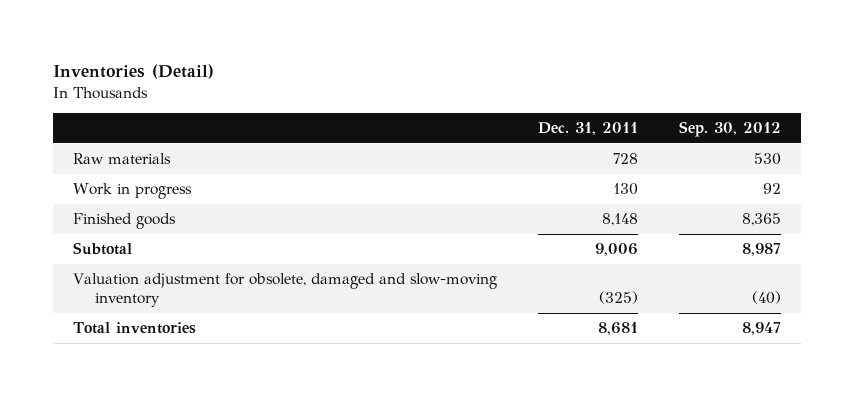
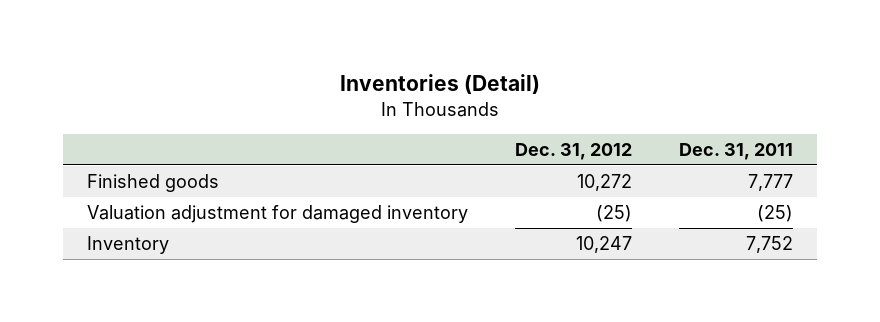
[678,121,781,138] Sep. 30, 2012 -> none
none -> [514,143,632,161] Dec. 31, 2012
[73,153,172,165] Raw materials -> none
[73,183,193,200] Work in progress -> none
[73,242,133,256] Subtotal -> none
[73,322,197,335] Total inventories -> none
[602,213,639,227] 8,148 -> [748,174,794,192] 7,777
[73,273,498,308] Valuation adjustment for obsolete, damaged and slow-moving inventory -> [86,205,468,224] Valuation adjustment for damaged inventory
[599,291,639,305] (325) -> [757,205,794,223] (25)
none -> [86,236,169,255] Inventory

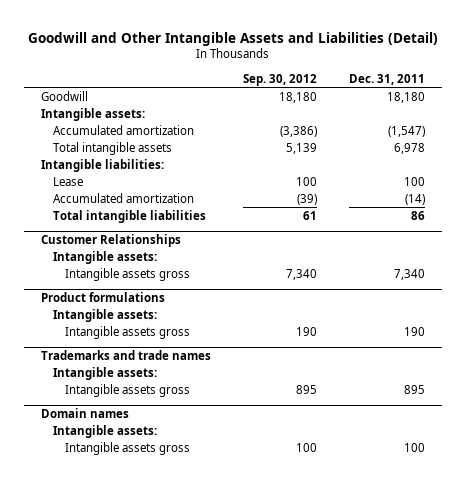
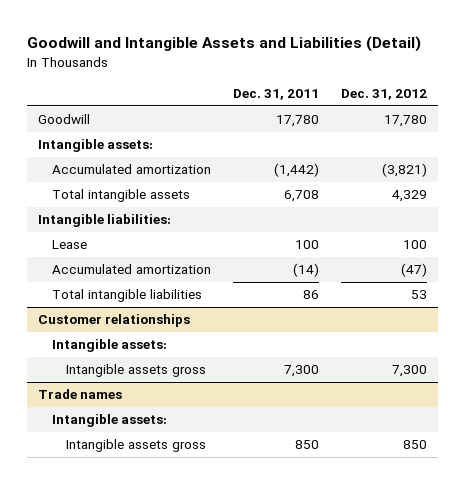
[28,31,439,46] Goodwill and Other Intangible Assets and Liabilities (Detail) -> [27,36,422,53] Goodwill and Intangible Assets and Liabilities (Detail)
[243,73,318,86] Sep. 30, 2012 -> none
none -> [341,88,428,100] Dec. 31, 2012
[387,91,426,103] 18,180 -> [276,115,320,128] 17,780
[388,125,426,137] (1,547) -> [274,163,320,178] (1,442)
[394,142,426,154] 6,978 -> [284,190,320,203] 6,708
[52,250,157,264] Intangible assets: -> none
[64,267,190,281] Intangible assets gross -> none
[40,291,165,302] Product formulations -> none
[52,308,157,322] Intangible assets: -> none
[64,325,190,339] Intangible assets gross -> none
[40,349,211,360] Trademarks and trade names -> none
[40,233,181,247] Customer Relationships -> [38,314,191,328] Customer relationships
[40,407,129,418] Domain names -> none
[404,384,426,394] 895 -> [284,365,320,378] 7,300
none -> [38,389,123,400] Trade names
[404,442,426,452] 100 -> [295,440,320,450] 850

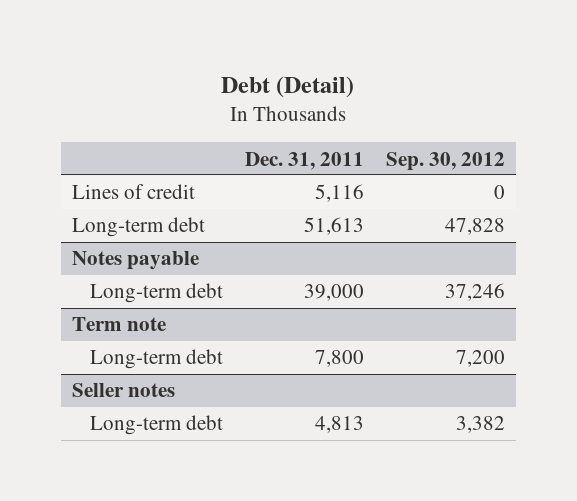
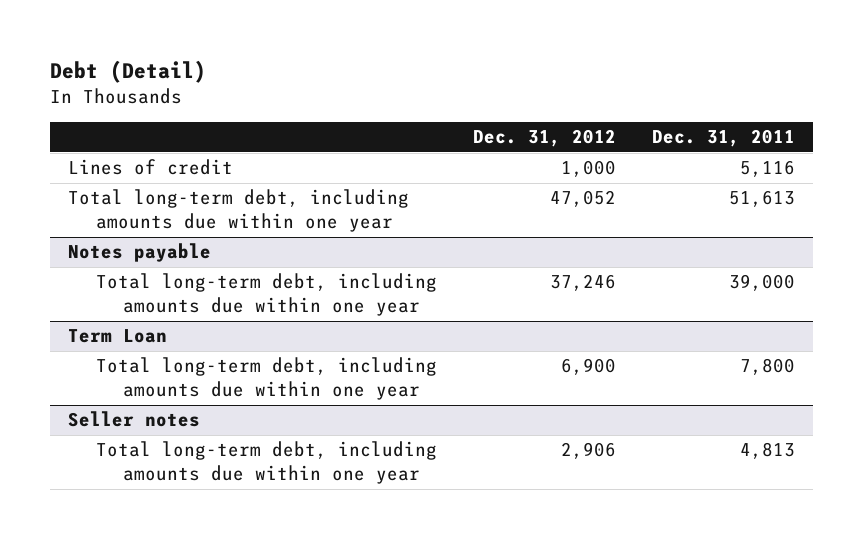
[386,151,506,171] Sep. 30, 2012 -> none
none -> [472,129,616,148] Dec. 31, 2012
[71,217,205,238] Long-term debt -> [67,189,409,233] Total long-term debt, including amounts due within one year
[71,317,166,332] Term note -> none
[90,283,224,304] Long-term debt -> [95,273,437,317] Total long-term debt, including amounts due within one year
none -> [67,329,167,344] Term Loan
[90,349,224,370] Long-term debt -> [95,357,437,401] Total long-term debt, including amounts due within one year
[90,415,224,436] Long-term debt -> [95,441,437,485] Total long-term debt, including amounts due within one year

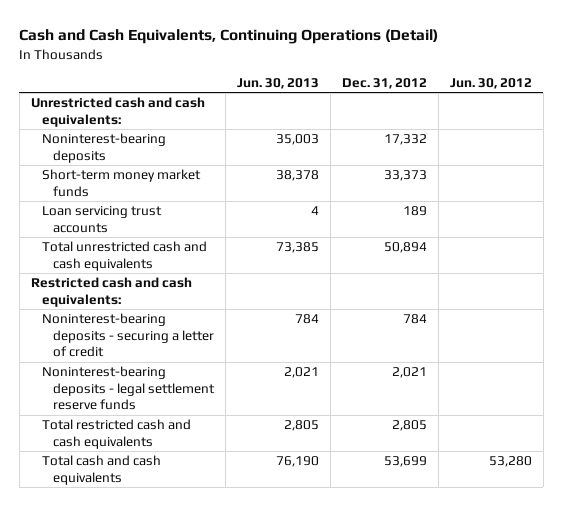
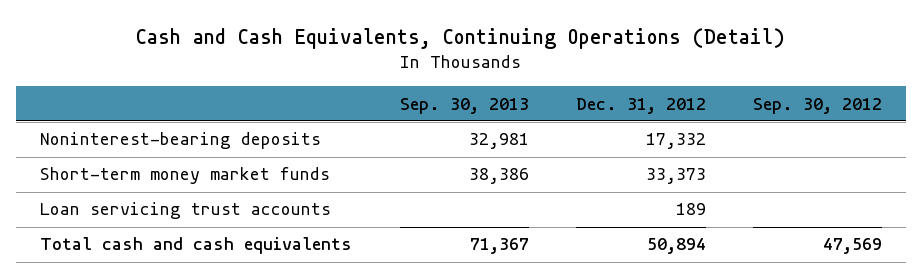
[236,77,319,89] Jun. 30, 2013 -> none
[449,77,532,89] Jun. 30, 2012 -> none
none -> [399,97,529,114] Sep. 30, 2013
none -> [753,97,883,114] Sep. 30, 2012
[30,97,205,127] Unrestricted cash and cash equivalents: -> none
[41,241,207,271] Total unrestricted cash and cash equivalents -> none
[30,277,192,307] Restricted cash and cash equivalents: -> none
[41,313,214,358] Noninterest-bearing deposits - securing a letter of credit -> none
[41,366,215,411] Noninterest-bearing deposits - legal settlement reserve funds -> none
[41,419,191,449] Total restricted cash and cash equivalents -> none
[383,456,427,468] 53,699 -> [646,238,706,255] 50,894

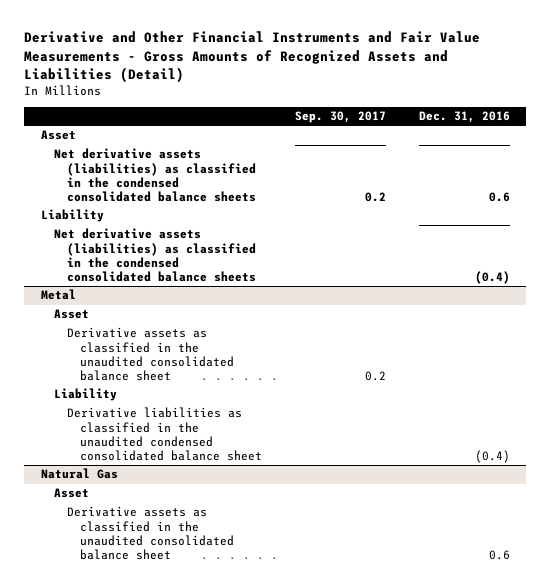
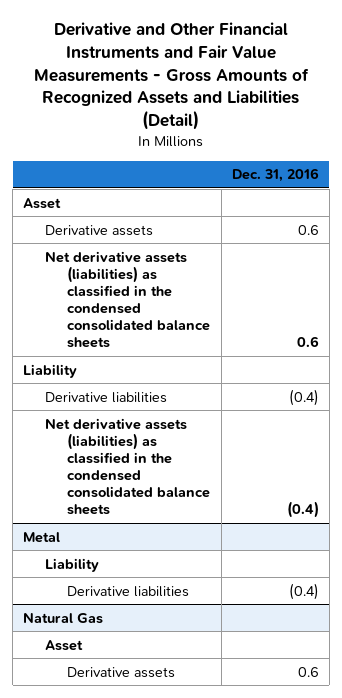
[294,110,386,123] Sep. 30, 2017 -> none
none -> [45,224,154,236] Derivative assets
none -> [45,391,168,403] Derivative liabilities
[53,309,89,320] Asset -> none
[66,327,234,382] Derivative assets as classified in the unaudited consolidated balance sheet -> none
[66,407,262,462] Derivative liabilities as classified in the unaudited condensed consolidated balance sheet -> [67,585,190,597] Derivative liabilities
[66,506,234,561] Derivative assets as classified in the unaudited consolidated balance sheet -> [67,666,176,678] Derivative assets

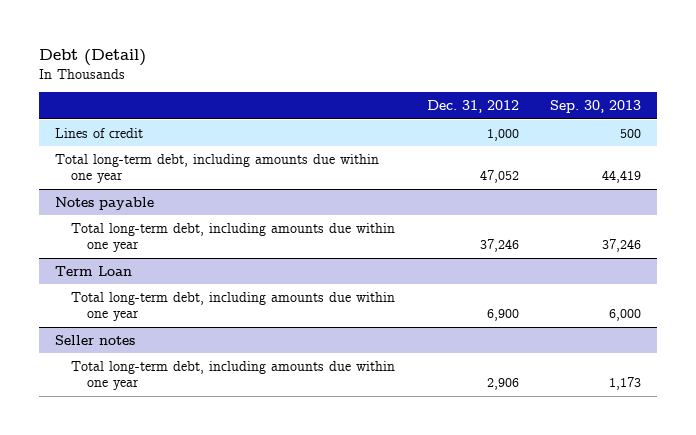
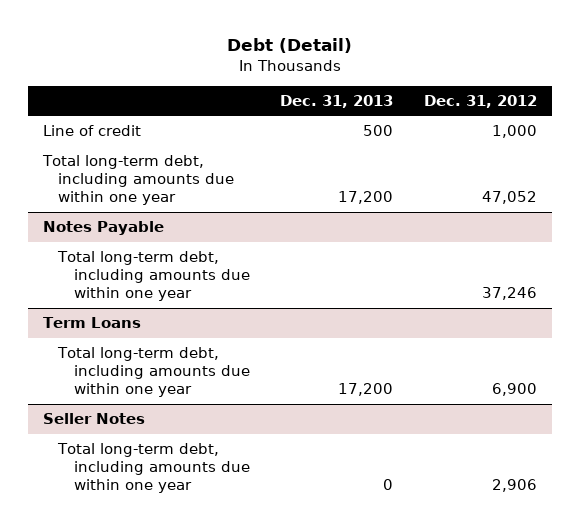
[550,100,642,114] Sep. 30, 2013 -> none
none -> [280,94,394,108] Dec. 31, 2013
[54,127,143,138] Lines of credit -> [43,125,142,137] Line of credit
[54,196,154,210] Notes payable -> [43,221,165,236] Notes Payable
[54,265,132,276] Term Loan -> [43,317,142,329] Term Loans
[54,334,135,345] Seller notes -> [43,413,146,425] Seller Notes

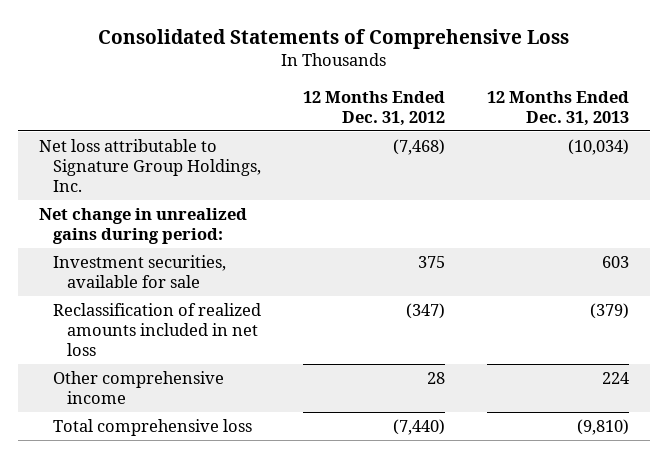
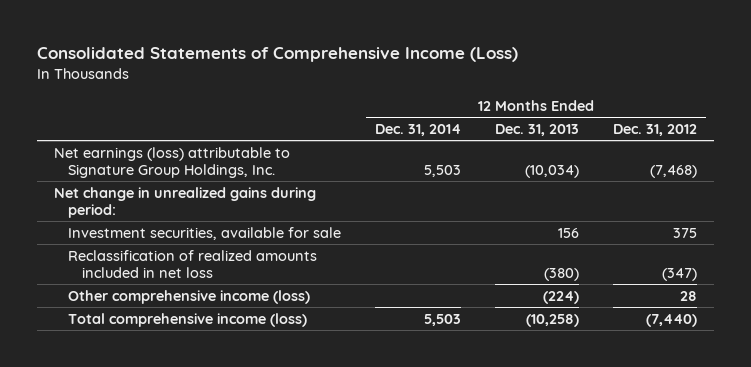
[97,28,569,49] Consolidated Statements of Comprehensive Loss -> [36,47,518,63] Consolidated Statements of Comprehensive Income (Loss)
none -> [374,123,461,136] Dec. 31, 2014
[39,138,261,193] Net loss attributable to Signature Group Holdings, Inc. -> [53,146,290,178] Net earnings (loss) attributable to Signature Group Holdings, Inc.
[601,255,629,268] 603 -> [558,227,580,238] 156
[589,302,629,319] (379) -> [544,267,580,281] (380)
[52,370,224,405] Other comprehensive income -> [67,289,310,304] Other comprehensive income (loss)
[601,371,629,384] 224 -> [543,290,580,304] (224)
[52,418,252,436] Total comprehensive loss -> [67,312,307,327] Total comprehensive income (loss)
[576,418,629,435] (9,810) -> [526,313,580,327] (10,258)

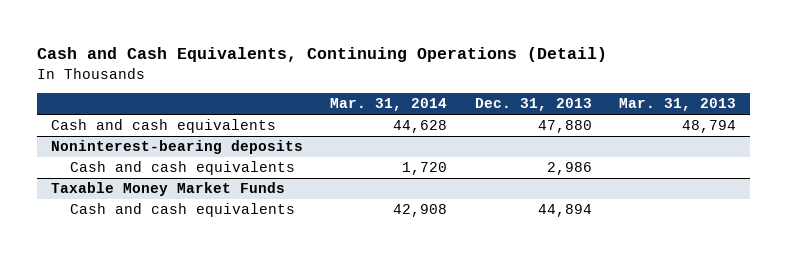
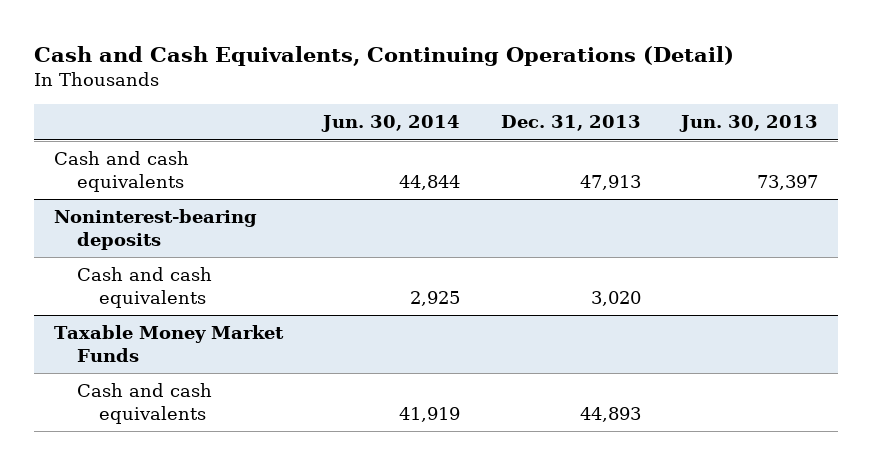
[330,98,448,112] Mar. 31, 2014 -> none
[619,98,737,112] Mar. 31, 2013 -> none
none -> [321,115,461,133] Jun. 30, 2014
none -> [679,115,819,133] Jun. 30, 2013
[537,120,592,134] 47,880 -> [579,174,641,190] 47,913
[546,162,592,176] 2,986 -> [590,290,641,306] 3,020
[537,204,592,218] 44,894 -> [579,406,641,422] 44,893

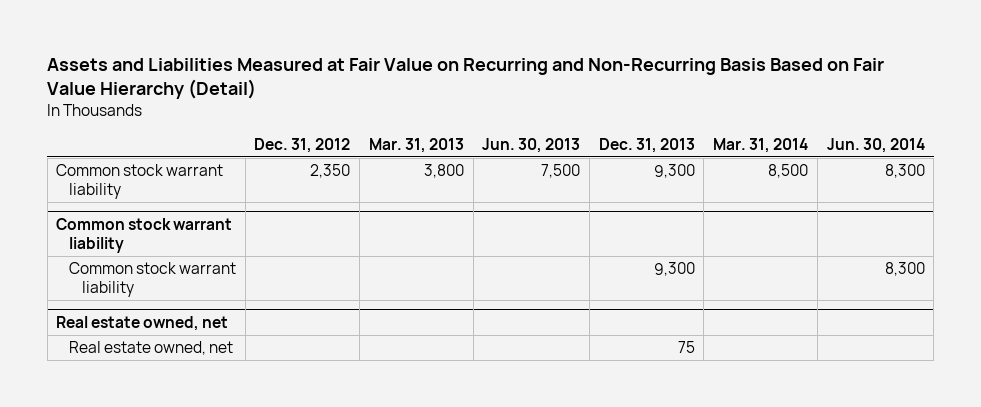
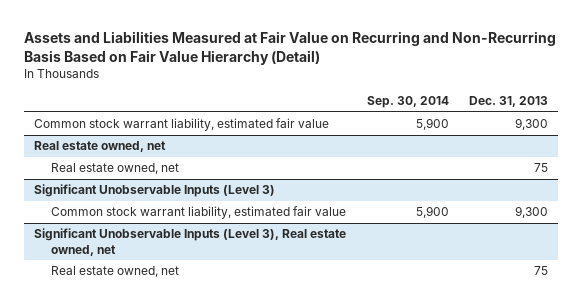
[254,137,351,153] Dec. 31, 2012 -> none
[368,137,464,153] Mar. 31, 2013 -> none
[482,137,581,153] Jun. 30, 2013 -> none
[713,137,809,153] Mar. 31, 2014 -> none
[826,137,925,153] Jun. 30, 2014 -> none
none -> [366,96,449,109] Sep. 30, 2014
[56,217,233,253] Common stock warrant liability -> none
[69,262,237,298] Common stock warrant liability -> none
[56,164,224,200] Common stock warrant liability -> [34,118,330,132] Common stock warrant liability, estimated fair value
none -> [34,184,276,198] Significant Unobservable Inputs (Level 3)
none -> [50,206,346,220] Common stock warrant liability, estimated fair value
none -> [34,228,347,256] Significant Unobservable Inputs (Level 3), Real estate owned, net
none -> [50,266,179,278] Real estate owned, net

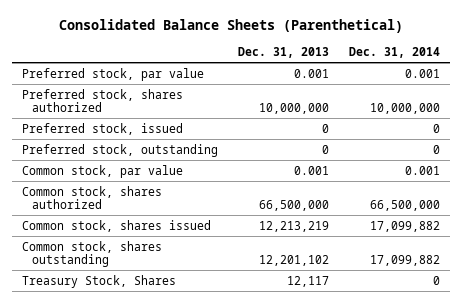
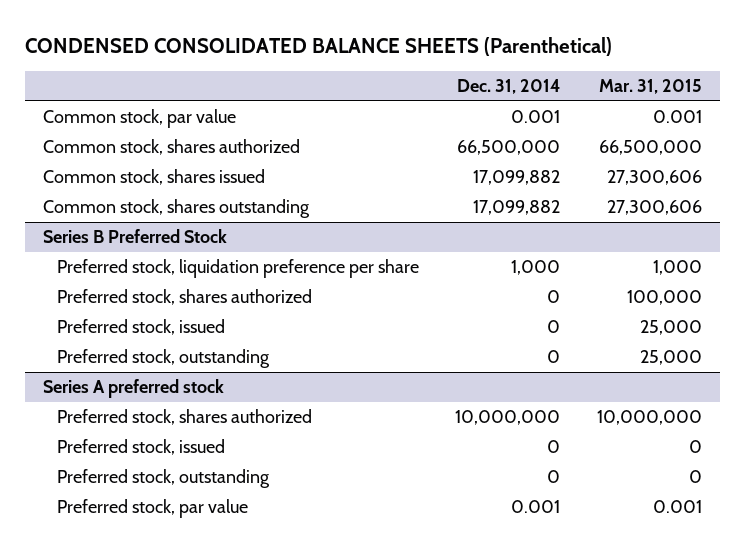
[58,18,403,33] Consolidated Balance Sheets (Parenthetical) -> [25,37,613,57] CONDENSED CONSOLIDATED BALANCE SHEETS (Parenthetical)
[237,47,329,59] Dec. 31, 2013 -> none
none -> [598,79,702,95] Mar. 31, 2015
[21,67,204,81] Preferred stock, par value -> none
[21,88,183,113] Preferred stock, shares authorized -> none
[21,122,183,135] Preferred stock, issued -> none
[21,143,218,157] Preferred stock, outstanding -> none
[21,274,176,288] Treasury Stock, Shares -> none
none -> [43,229,228,244] Series B Preferred Stock
none -> [57,259,420,279] Preferred stock, liquidation preference per share
none -> [57,289,313,306] Preferred stock, shares authorized
none -> [57,319,226,336] Preferred stock, issued
none -> [57,349,271,369] Preferred stock, outstanding
none -> [43,379,225,399] Series A preferred stock
none -> [57,409,313,426] Preferred stock, shares authorized
none -> [57,439,226,456] Preferred stock, issued
none -> [57,469,271,489] Preferred stock, outstanding
none -> [57,499,249,519] Preferred stock, par value

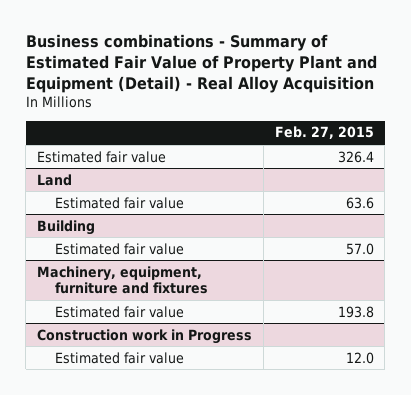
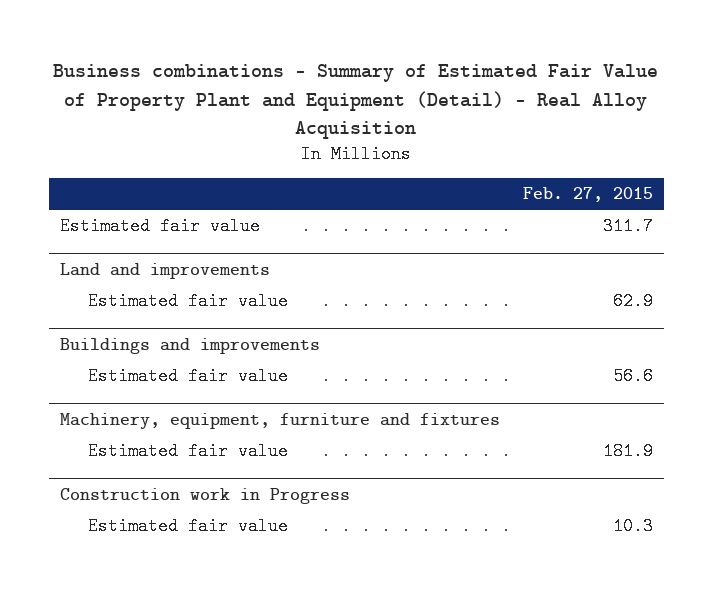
[337,150,374,163] 326.4 -> [602,217,653,236] 311.7
[37,173,73,186] Land -> [59,262,270,279] Land and improvements
[345,196,374,209] 63.6 -> [612,292,653,311] 62.9
[37,219,96,235] Building -> [59,337,320,354] Buildings and improvements
[345,242,374,255] 57.0 -> [612,367,653,386] 56.6
[337,305,374,318] 193.8 -> [602,442,653,461] 181.9
[345,351,374,364] 12.0 -> [612,517,653,536] 10.3

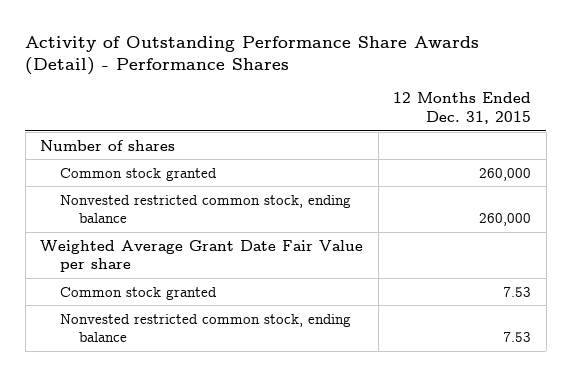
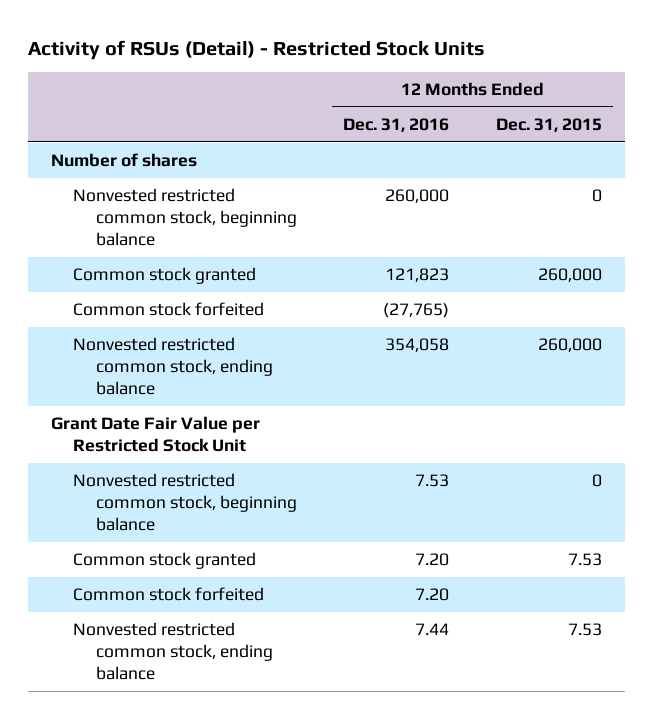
[25,35,480,76] Activity of Outstanding Performance Share Awards (Detail) - Performance Shares -> [27,39,485,60] Activity of RSUs (Detail) - Restricted Stock Units
none -> [343,117,450,132] Dec. 31, 2016
none -> [73,188,298,247] Nonvested restricted common stock, beginning balance
none -> [73,302,265,317] Common stock forfeited
[40,239,364,273] Weighted Average Grant Date Fair Value per share -> [50,416,260,453] Grant Date Fair Value per Restricted Stock Unit
none -> [73,473,298,532] Nonvested restricted common stock, beginning balance
none -> [73,587,265,602] Common stock forfeited

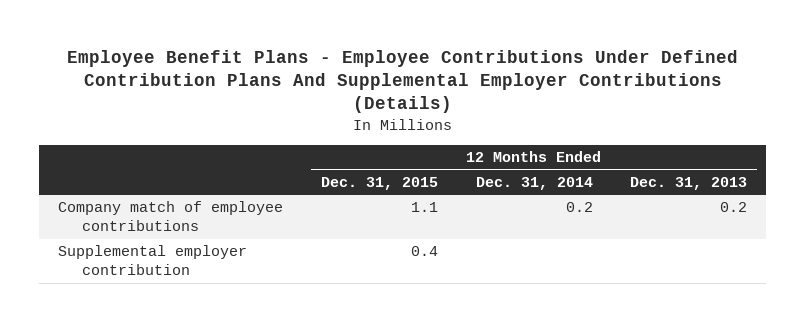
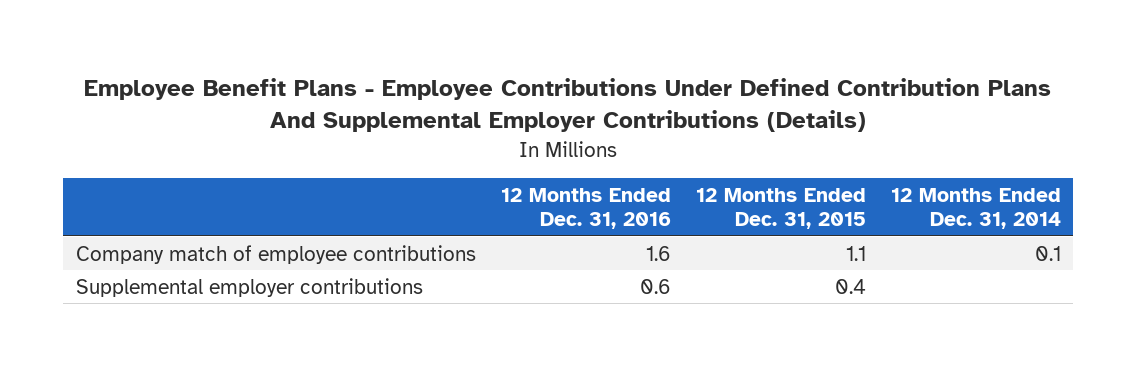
[630,176,748,190] Dec. 31, 2013 -> none
none -> [500,187,671,230] 12 Months Ended Dec. 31, 2016
[565,202,593,213] 0.2 -> [1034,245,1061,261] 0.1
[58,245,248,276] Supplemental employer contribution -> [75,277,423,297] Supplemental employer contributions

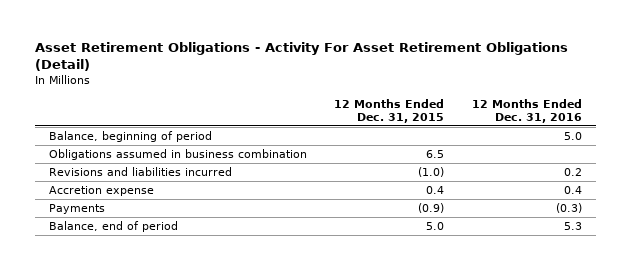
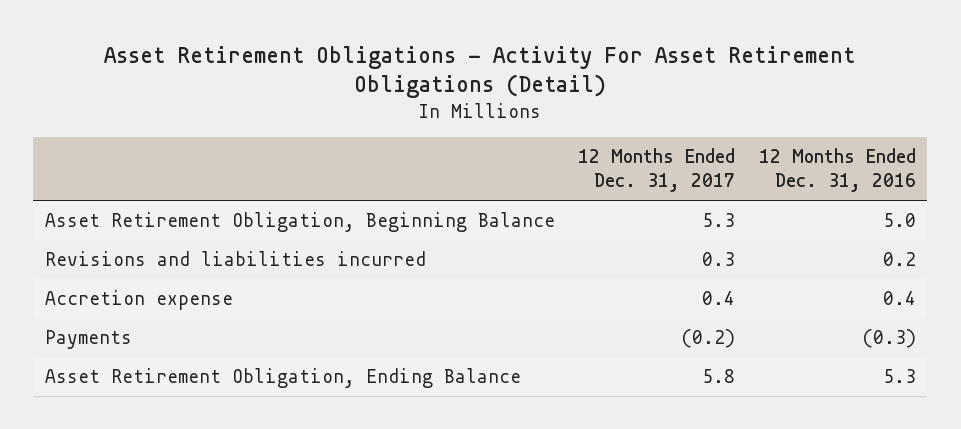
[334,98,445,123] 12 Months Ended Dec. 31, 2015 -> none
none -> [578,148,736,193] 12 Months Ended Dec. 31, 2017
[48,148,307,160] Obligations assumed in business combination -> none
[48,130,212,142] Balance, beginning of period -> [44,212,555,233] Asset Retirement Obligation, Beginning Balance
[48,220,178,232] Balance, end of period -> [44,368,521,389] Asset Retirement Obligation, Ending Balance

